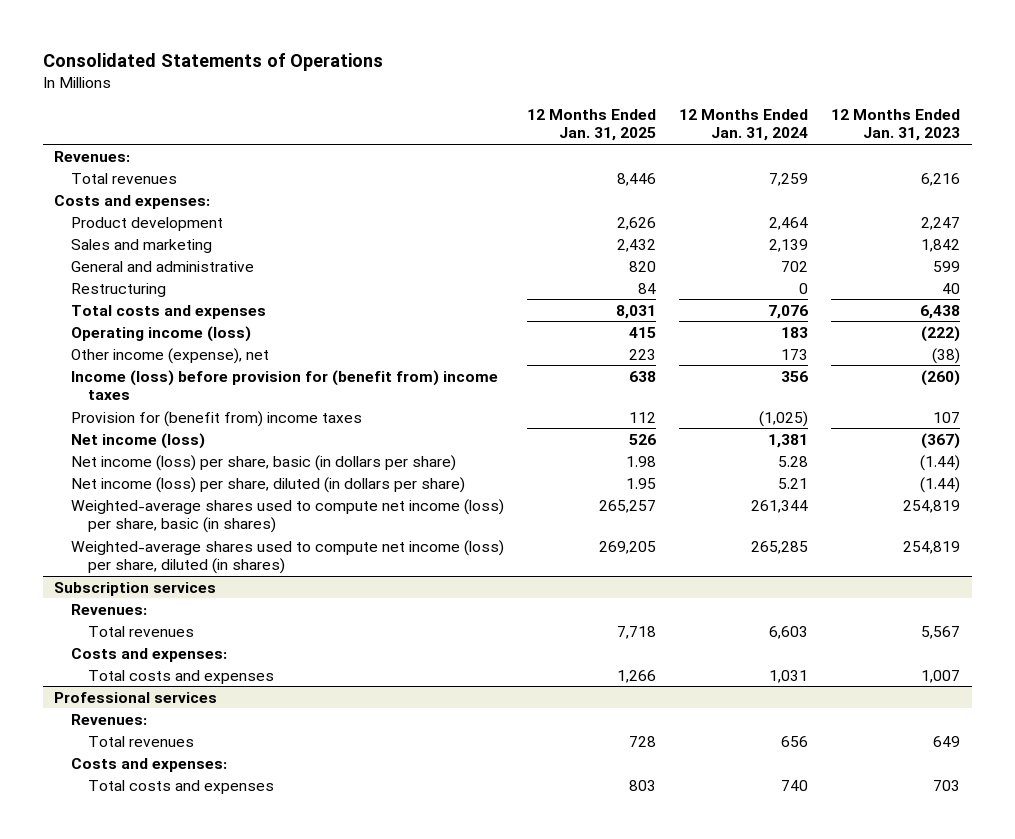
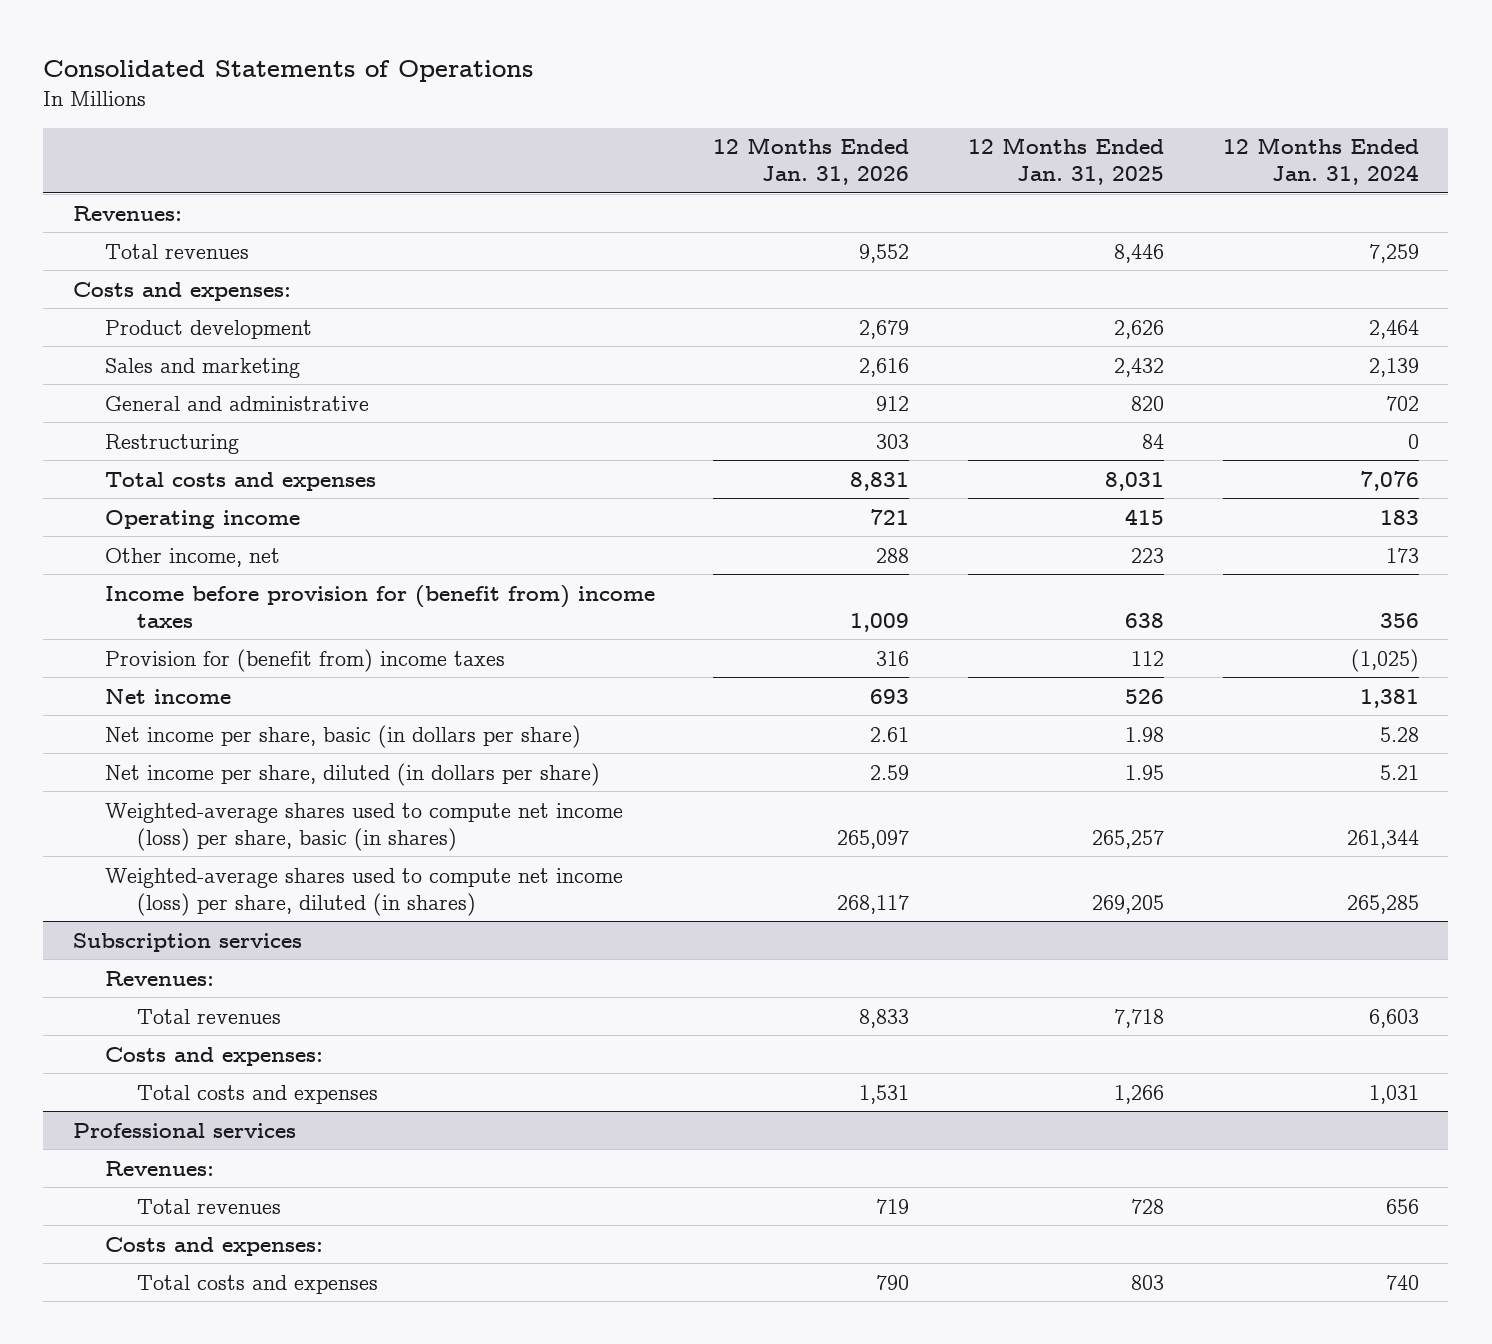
[831,108,961,142] 12 Months Ended Jan. 31, 2023 -> none
none -> [713,137,910,186] 12 Months Ended Jan. 31, 2026
[71,325,252,342] Operating income (loss) -> [104,509,300,529] Operating income
[71,347,270,364] Other income (expense), net -> [104,547,280,567] Other income, net
[71,369,499,401] Income (loss) before provision for (benefit from) income taxes -> [104,584,655,628] Income before provision for (benefit from) income taxes
[71,432,206,449] Net income (loss) -> [104,688,231,704] Net income
[71,454,457,471] Net income (loss) per share, basic (in dollars per share) -> [104,724,581,748] Net income per share, basic (in dollars per share)
[71,476,466,493] Net income (loss) per share, diluted (in dollars per share) -> [104,762,600,786] Net income per share, diluted (in dollars per share)

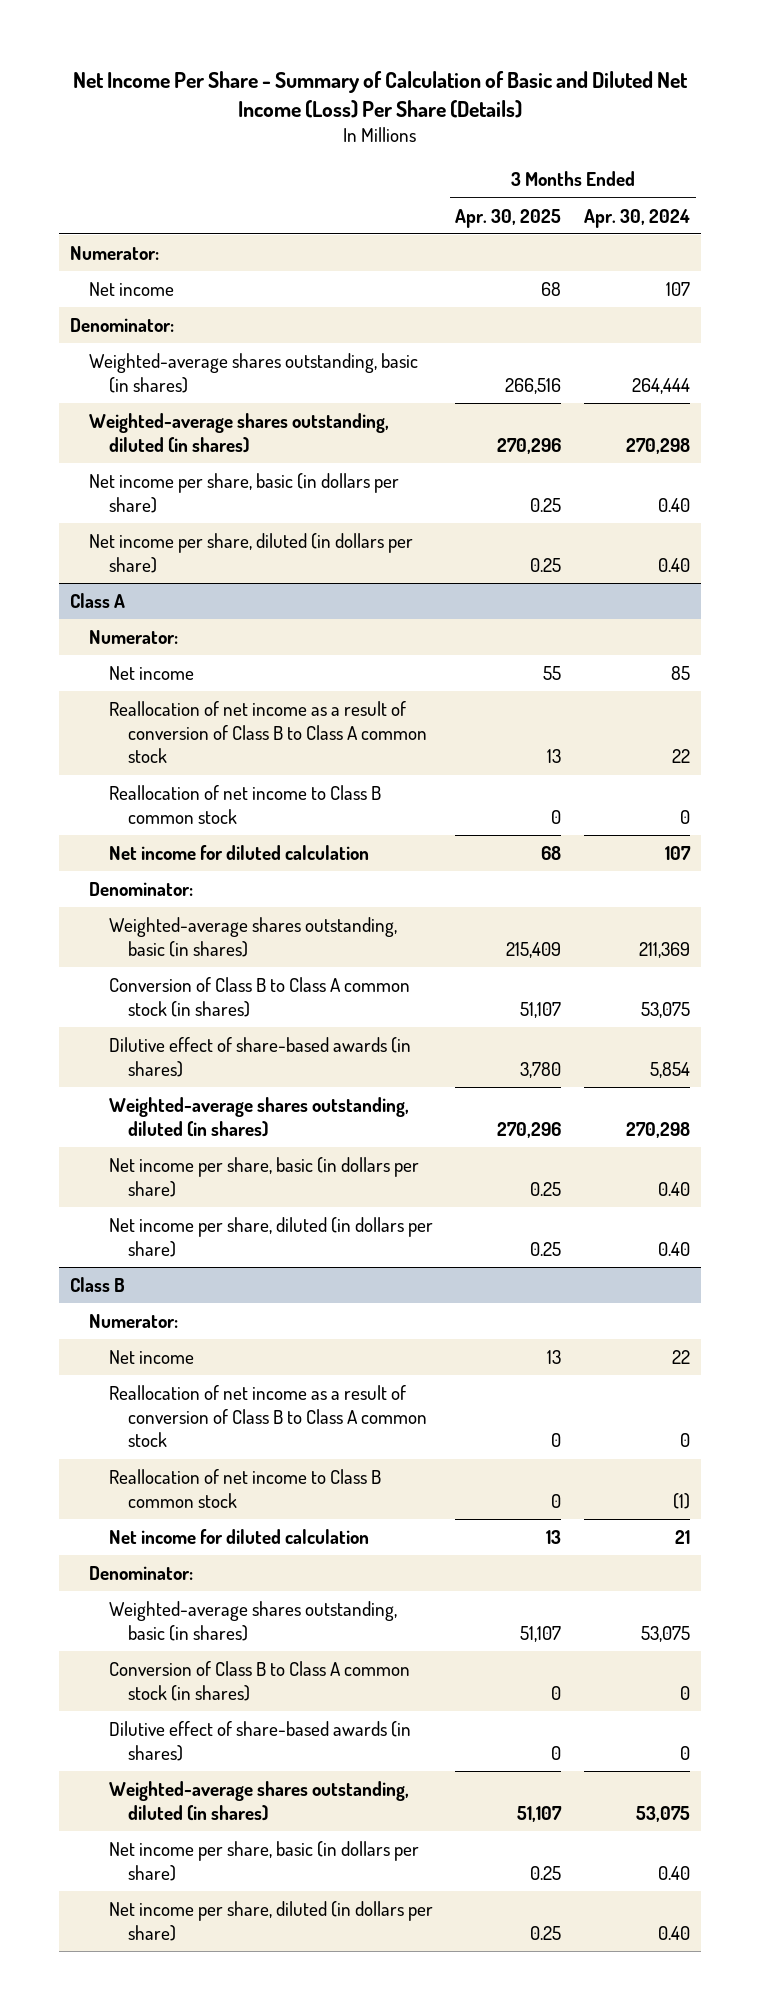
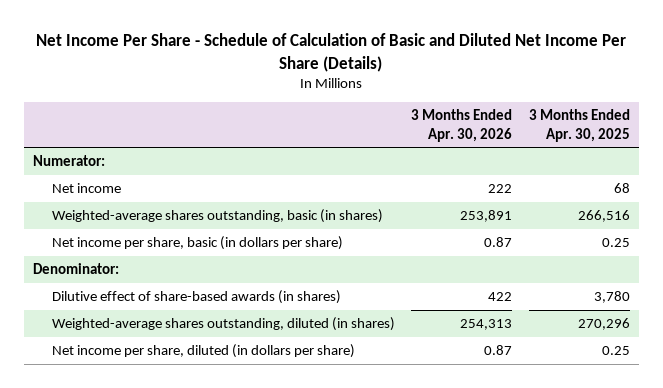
[72,70,688,118] Net Income Per Share - Summary of Calculation of Basic and Diluted Net Income (Loss) Per Share (Details) -> [36,33,627,72] Net Income Per Share - Schedule of Calculation of Basic and Diluted Net Income Per Share (Details)
[583,208,690,228] Apr. 30, 2024 -> none
none -> [411,109,513,142] 3 Months Ended Apr. 30, 2026
[69,318,174,333] Denominator: -> none
[89,413,390,453] Weighted-average shares outstanding, diluted (in shares) -> none
[89,533,414,573] Net income per share, diluted (in dollars per share) -> none
[69,593,125,609] Class A -> none
[89,630,179,645] Numerator: -> none
[108,666,194,681] Net income -> none
[108,701,428,764] Reallocation of net income as a result of conversion of Class B to Class A common stock -> none
[108,785,381,824] Reallocation of net income to Class B common stock -> none
[108,845,369,861] Net income for diluted calculation -> none
[108,917,397,957] Weighted-average shares outstanding, basic (in shares) -> none
[108,977,410,1017] Conversion of Class B to Class A common stock (in shares) -> none
[108,1157,419,1197] Net income per share, basic (in dollars per share) -> none
[69,1277,125,1293] Class B -> none
[89,1314,179,1329] Numerator: -> none
[108,1350,194,1365] Net income -> none
[108,1385,428,1448] Reallocation of net income as a result of conversion of Class B to Class A common stock -> none
[108,1469,381,1508] Reallocation of net income to Class B common stock -> none
[108,1529,369,1545] Net income for diluted calculation -> none
[89,1566,194,1581] Denominator: -> none
[108,1601,397,1641] Weighted-average shares outstanding, basic (in shares) -> none
[108,1661,410,1701] Conversion of Class B to Class A common stock (in shares) -> none
[108,1721,411,1761] Dilutive effect of share-based awards (in shares) -> none
[108,1781,409,1821] Weighted-average shares outstanding, diluted (in shares) -> none
[108,1841,419,1881] Net income per share, basic (in dollars per share) -> none
[108,1901,433,1941] Net income per share, diluted (in dollars per share) -> none

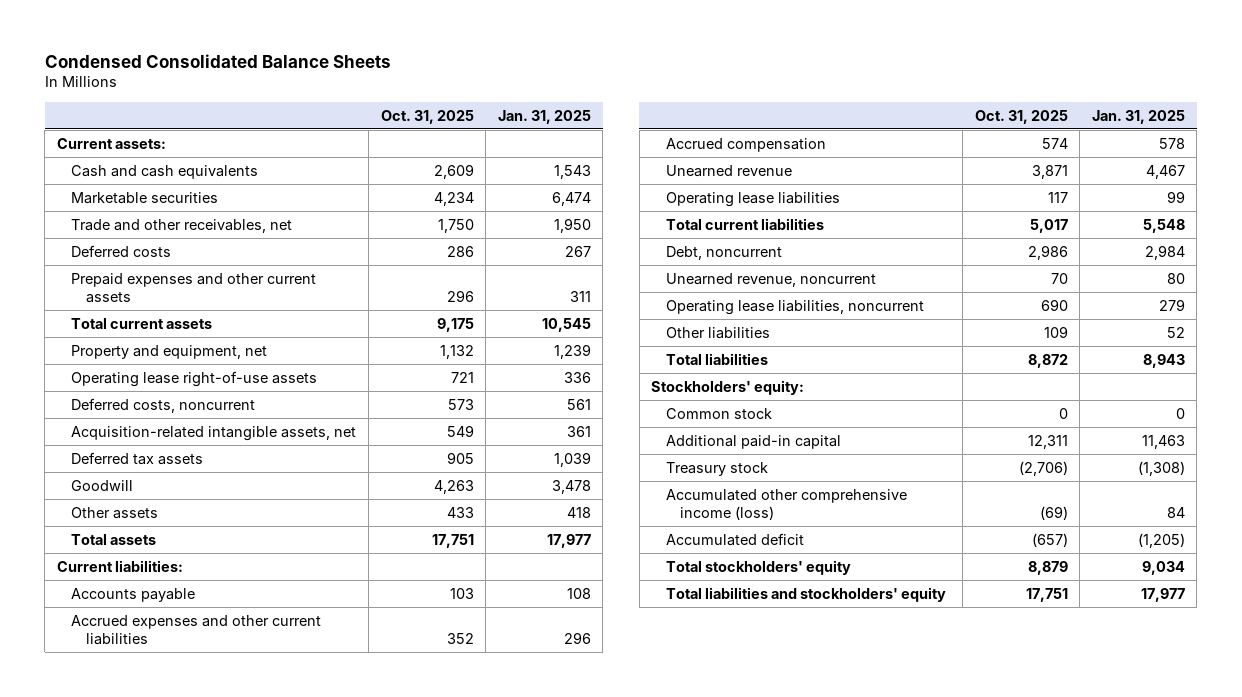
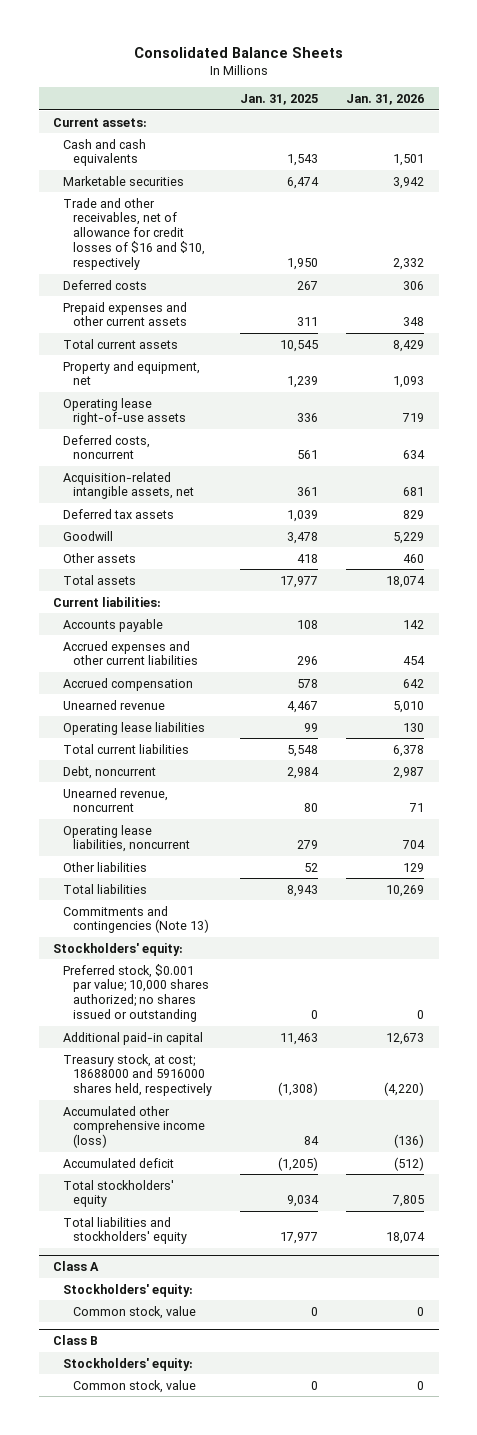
[44,53,391,68] Condensed Consolidated Balance Sheets -> [133,47,343,59] Consolidated Balance Sheets
[380,109,474,124] Oct. 31, 2025 -> none
none -> [346,94,425,106] Jan. 31, 2026
[71,218,293,233] Trade and other receivables, net -> [63,197,206,270] Trade and other receivables, net of allowance for credit losses of $16 and $10, respectively
none -> [63,905,210,934] Commitments and contingencies (Note 13)
[665,407,772,419] Common stock -> none
none -> [63,963,210,1023] Preferred stock, $0.001 par value; 10,000 shares authorized; no shares issued or outstanding
[665,461,768,476] Treasury stock -> [63,1053,213,1097] Treasury stock, at cost; 18688000 and 5916000 shares held, respectively
none -> [53,1261,100,1272] Class A
none -> [63,1283,194,1297] Stockholders' equity:
none -> [73,1305,197,1319] Common stock, value
none -> [53,1335,99,1346] Class B
none -> [63,1357,194,1371] Stockholders' equity:
none -> [73,1379,197,1393] Common stock, value

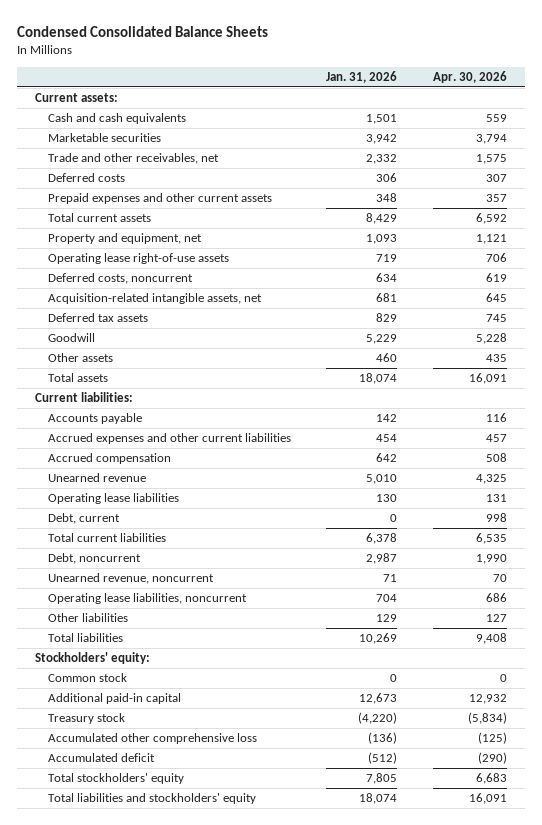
[133,47,343,59] Consolidated Balance Sheets -> [17,25,269,37] Condensed Consolidated Balance Sheets
[240,94,319,106] Jan. 31, 2025 -> none
none -> [432,70,507,83] Apr. 30, 2026
[63,197,206,270] Trade and other receivables, net of allowance for credit losses of $16 and $10, respectively -> [48,153,220,165] Trade and other receivables, net
none -> [48,513,121,525] Debt, current
[63,905,210,934] Commitments and contingencies (Note 13) -> none
[63,963,210,1023] Preferred stock, $0.001 par value; 10,000 shares authorized; no shares issued or outstanding -> none
none -> [48,673,128,683] Common stock
[63,1053,213,1097] Treasury stock, at cost; 18688000 and 5916000 shares held, respectively -> [48,713,126,725] Treasury stock
[63,1105,206,1149] Accumulated other comprehensive income (loss) -> [48,733,258,745] Accumulated other comprehensive loss
[53,1261,100,1272] Class A -> none
[63,1283,194,1297] Stockholders' equity: -> none
[73,1305,197,1319] Common stock, value -> none
[53,1335,99,1346] Class B -> none
[63,1357,194,1371] Stockholders' equity: -> none
[73,1379,197,1393] Common stock, value -> none

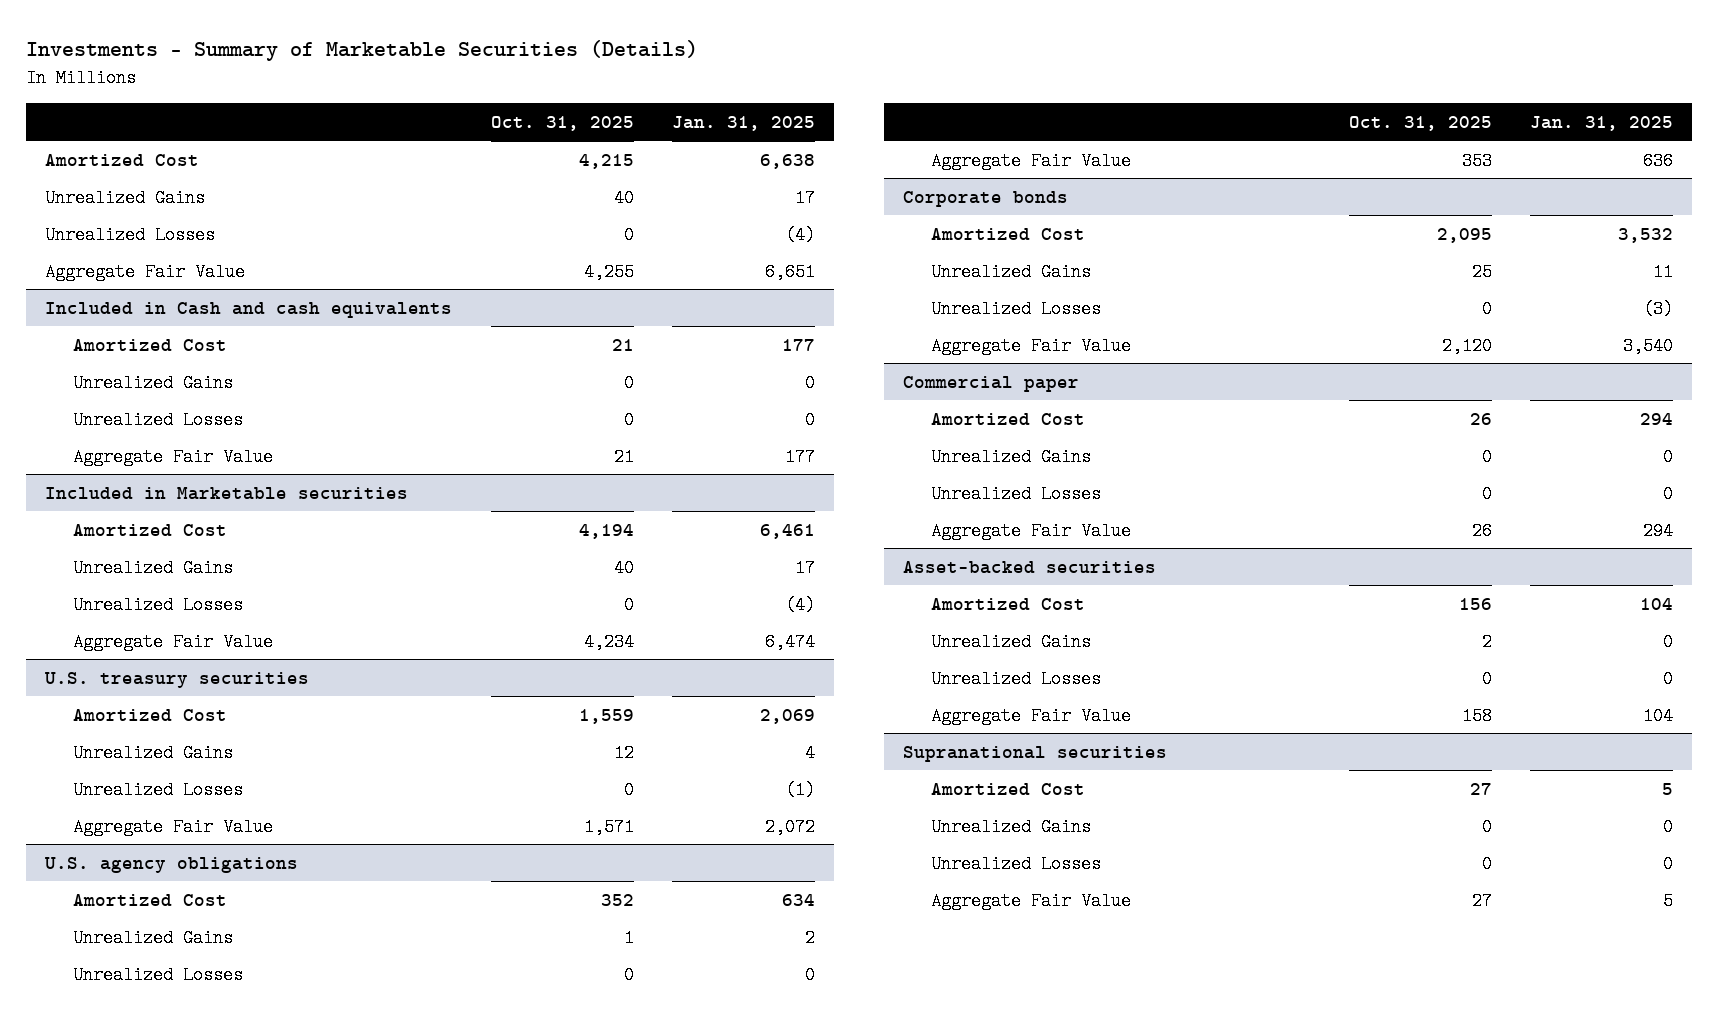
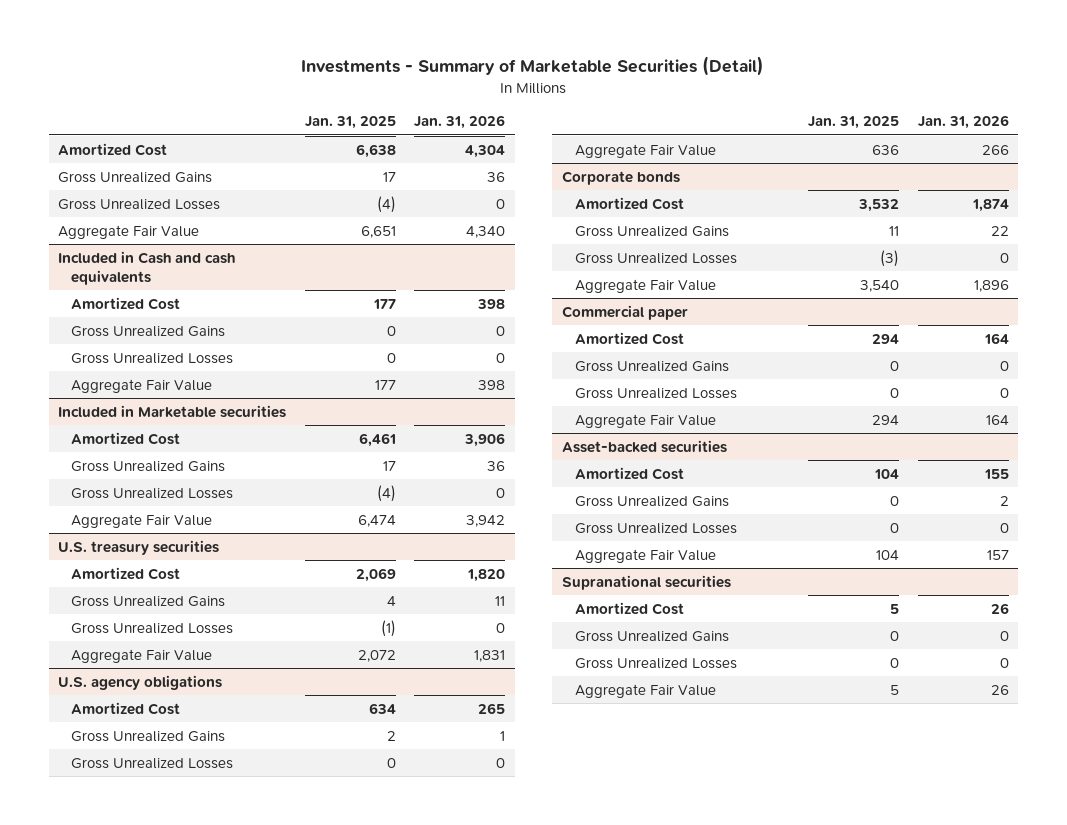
[25,40,698,62] Investments - Summary of Marketable Securities (Details) -> [301,56,765,77] Investments - Summary of Marketable Securities (Detail)
[490,115,634,131] Oct. 31, 2025 -> none
none -> [414,115,506,130] Jan. 31, 2026
[45,188,206,207] Unrealized Gains -> [57,171,212,183] Gross Unrealized Gains
[45,225,216,244] Unrealized Losses -> [57,198,220,210] Gross Unrealized Losses
[72,373,233,392] Unrealized Gains -> [70,325,225,337] Gross Unrealized Gains
[72,410,243,429] Unrealized Losses -> [70,352,233,364] Gross Unrealized Losses
[72,558,233,577] Unrealized Gains -> [70,460,225,472] Gross Unrealized Gains
[72,595,243,614] Unrealized Losses -> [70,487,233,499] Gross Unrealized Losses
[72,743,233,762] Unrealized Gains -> [70,595,225,607] Gross Unrealized Gains
[72,780,243,799] Unrealized Losses -> [70,622,233,634] Gross Unrealized Losses
[72,928,233,947] Unrealized Gains -> [70,730,225,742] Gross Unrealized Gains
[72,965,243,984] Unrealized Losses -> [70,757,233,769] Gross Unrealized Losses
[930,262,1091,281] Unrealized Gains -> [574,225,729,237] Gross Unrealized Gains
[930,299,1101,318] Unrealized Losses -> [574,252,737,264] Gross Unrealized Losses
[930,447,1091,466] Unrealized Gains -> [574,360,729,372] Gross Unrealized Gains
[930,484,1101,503] Unrealized Losses -> [574,387,737,399] Gross Unrealized Losses
[930,632,1091,651] Unrealized Gains -> [574,495,729,507] Gross Unrealized Gains
[930,669,1101,688] Unrealized Losses -> [574,522,737,534] Gross Unrealized Losses
[930,817,1091,836] Unrealized Gains -> [574,630,729,642] Gross Unrealized Gains
[930,854,1101,873] Unrealized Losses -> [574,657,737,669] Gross Unrealized Losses

